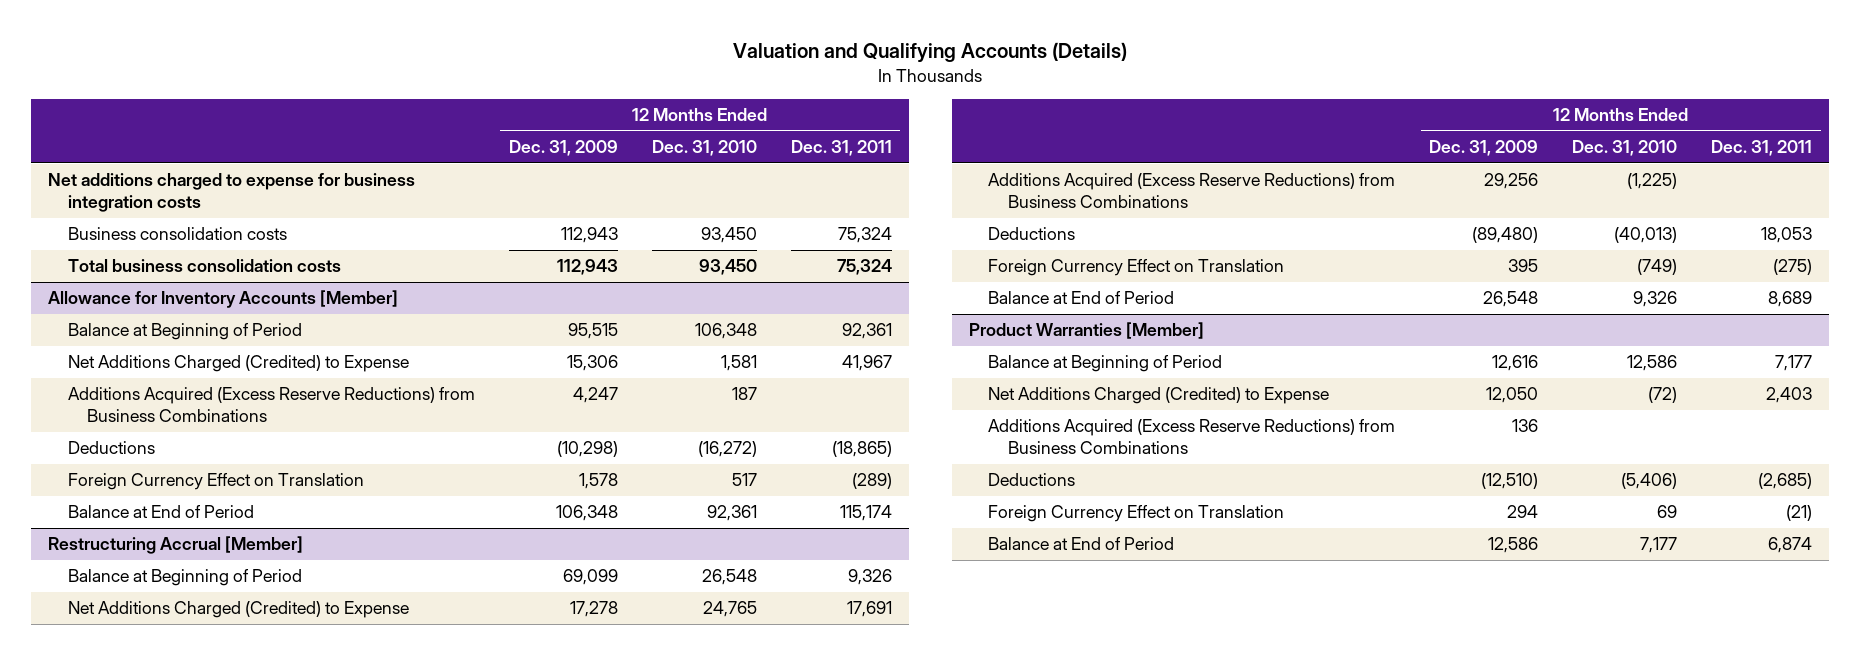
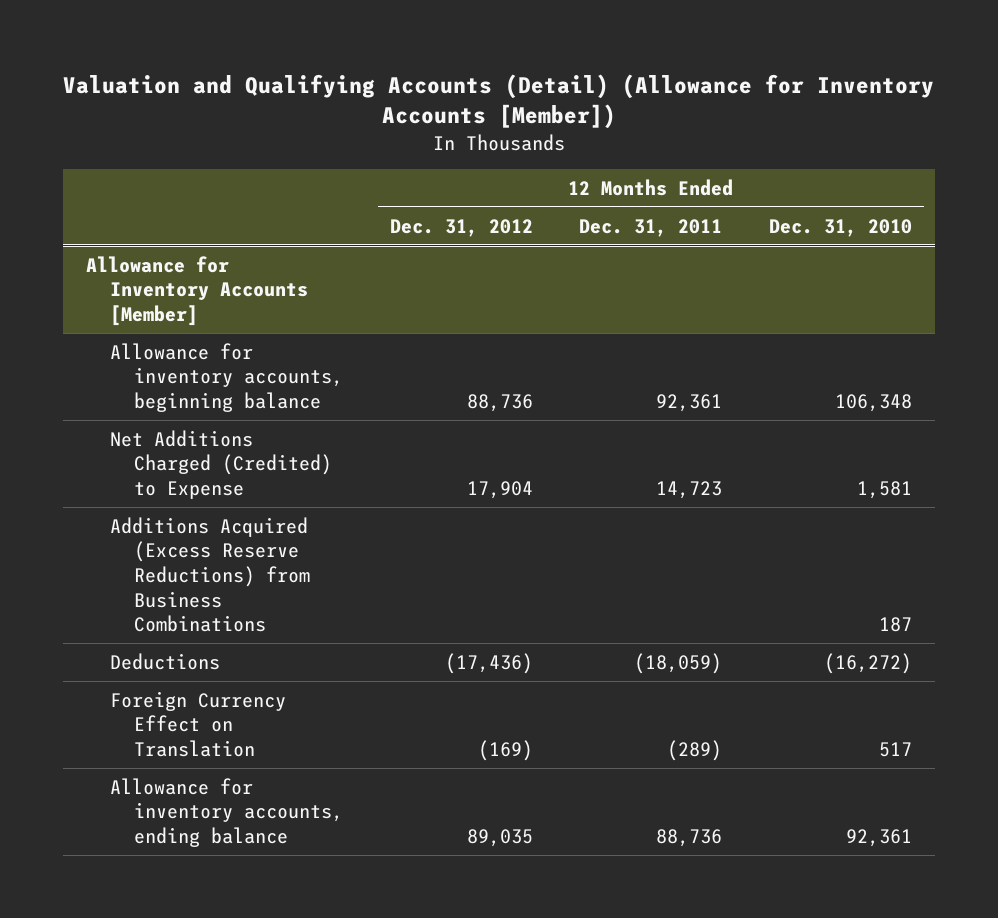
[733,42,1128,64] Valuation and Qualifying Accounts (Details) -> [63,74,935,130] Valuation and Qualifying Accounts (Detail) (Allowance for Inventory Accounts [Member])
[508,140,618,157] Dec. 31, 2009 -> none
none -> [389,218,533,237] Dec. 31, 2012
[48,173,416,213] Net additions charged to expense for business integration costs -> none
[67,227,287,241] Business consolidation costs -> none
[67,259,341,273] Total business consolidation costs -> none
[67,323,302,341] Balance at Beginning of Period -> [110,342,344,413] Allowance for inventory accounts, beginning balance
[841,355,892,372] 41,967 -> [656,481,723,500] 14,723
[831,441,892,458] (18,865) -> [634,652,723,674] (18,059)
[67,505,254,519] Balance at End of Period -> none
[48,536,304,555] Restructuring Accrual [Member] -> none
[67,569,302,587] Balance at Beginning of Period -> none
[67,601,409,619] Net Additions Charged (Credited) to Expense -> none
[988,173,1396,209] Additions Acquired (Excess Reserve Reductions) from Business Combinations -> none
[988,227,1076,241] Deductions -> none
[988,259,1285,277] Foreign Currency Effect on Translation -> none
[988,291,1175,305] Balance at End of Period -> none
[968,322,1204,340] Product Warranties [Member] -> none
[988,355,1223,373] Balance at Beginning of Period -> none
[988,387,1330,405] Net Additions Charged (Credited) to Expense -> none
[988,419,1396,455] Additions Acquired (Excess Reserve Reductions) from Business Combinations -> none
[988,473,1076,487] Deductions -> none
[988,505,1285,523] Foreign Currency Effect on Translation -> none
[988,537,1175,551] Balance at End of Period -> none
none -> [110,777,344,848] Allowance for inventory accounts, ending balance

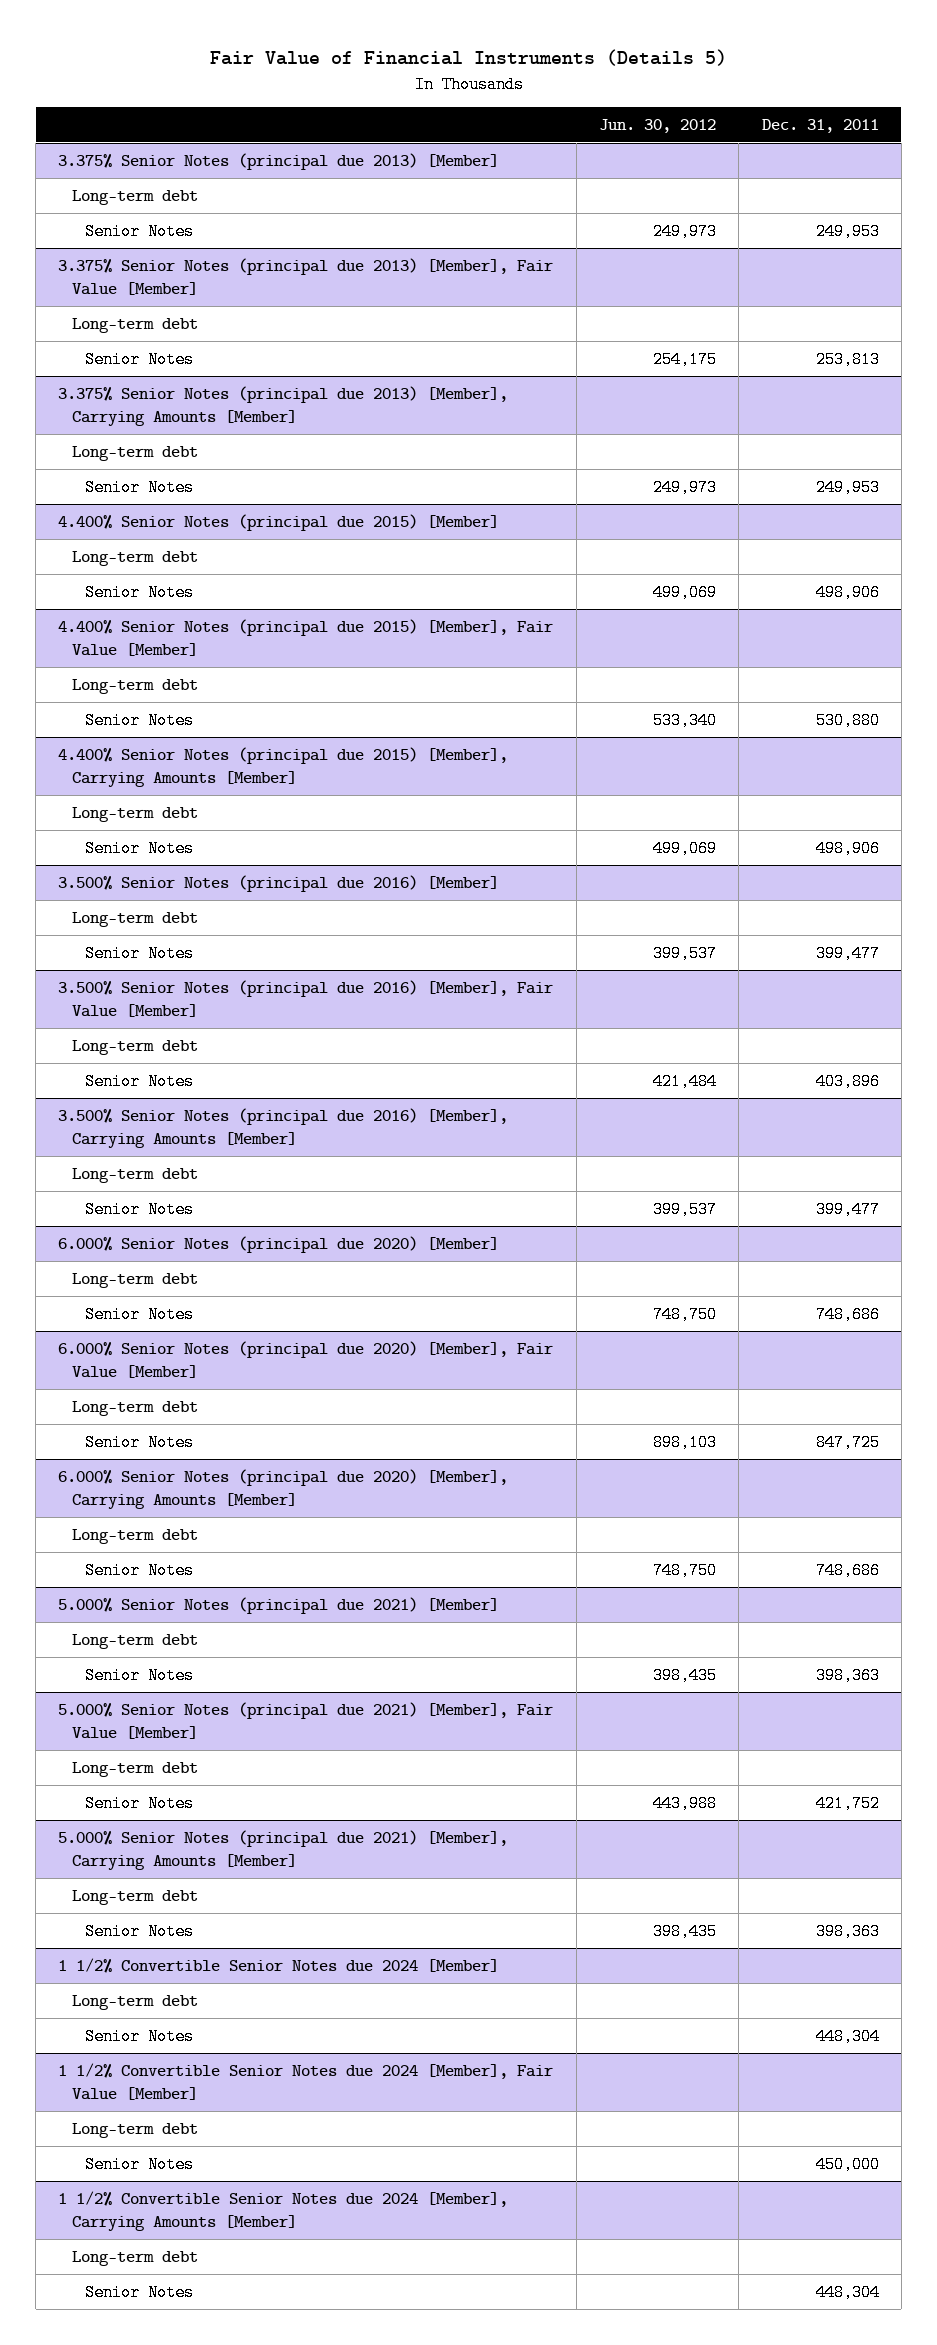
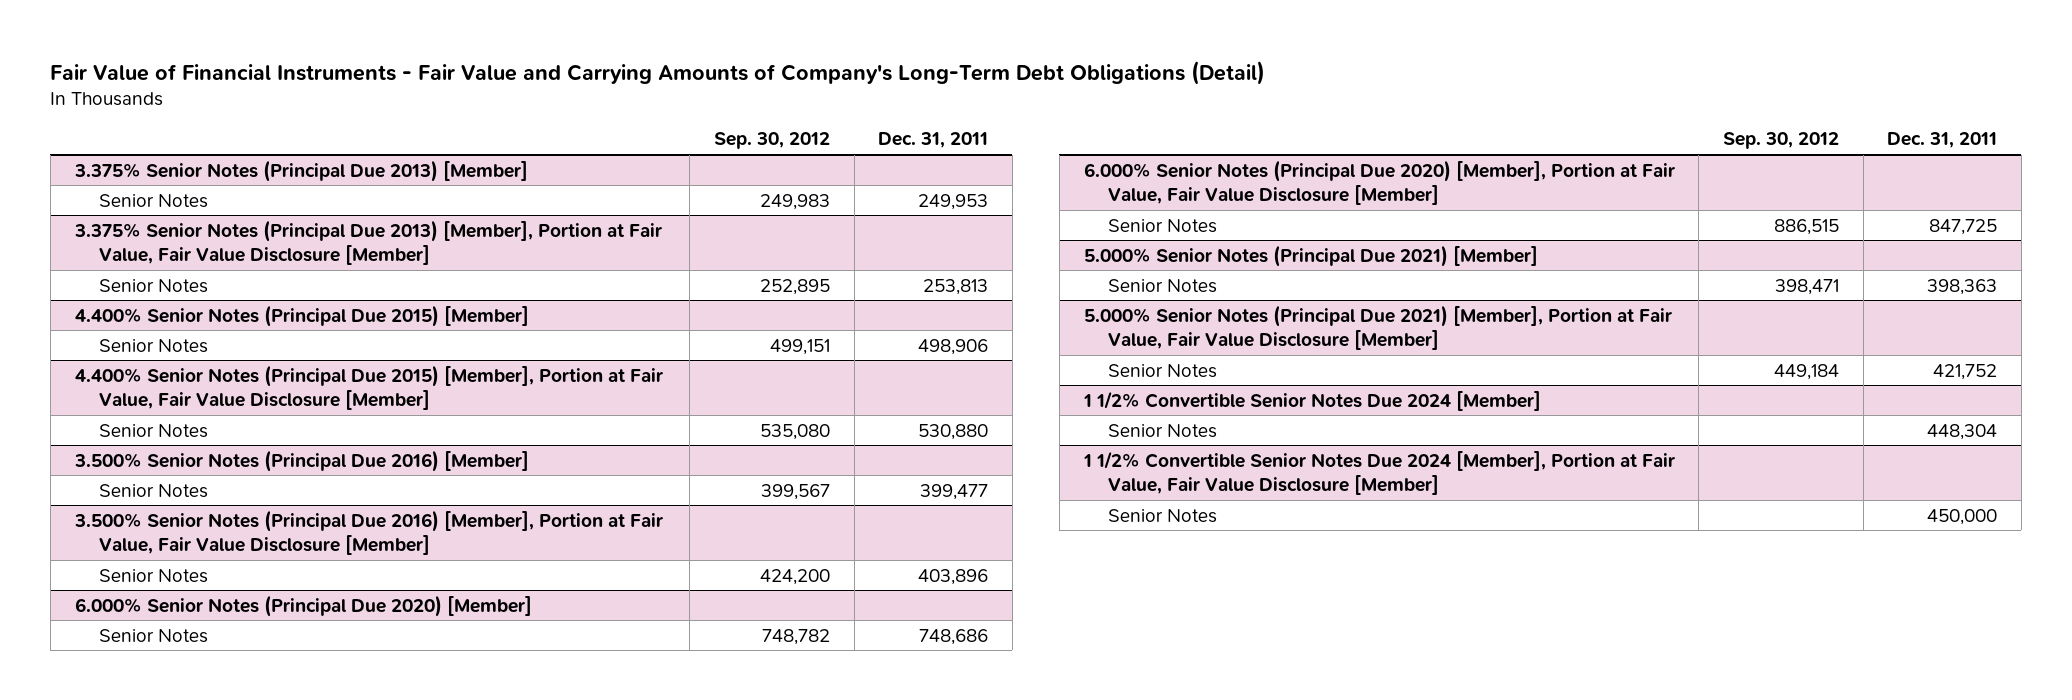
[209,48,727,66] Fair Value of Financial Instruments (Details 5) -> [50,60,1266,85] Fair Value of Financial Instruments - Fair Value and Carrying Amounts of Company's Long-Term Debt Obligations (Detail)
[599,118,717,133] Jun. 30, 2012 -> none
none -> [713,132,830,150] Sep. 30, 2012
[71,190,198,206] Long-term debt -> none
[58,153,500,171] 3.375% Senior Notes (principal due 2013) [Member] -> [73,159,528,182] 3.375% Senior Notes (Principal Due 2013) [Member]
[71,318,198,334] Long-term debt -> none
[58,258,554,296] 3.375% Senior Notes (principal due 2013) [Member], Fair Value [Member] -> [73,219,662,265] 3.375% Senior Notes (Principal Due 2013) [Member], Portion at Fair Value, Fair Value Disclosure [Member]
[58,386,509,427] 3.375% Senior Notes (principal due 2013) [Member], Carrying Amounts [Member] -> none
[71,446,198,462] Long-term debt -> none
[85,479,195,497] Senior Notes -> none
[71,551,198,567] Long-term debt -> none
[58,514,500,532] 4.400% Senior Notes (principal due 2015) [Member] -> [74,304,529,327] 4.400% Senior Notes (Principal Due 2015) [Member]
[71,679,198,695] Long-term debt -> none
[58,619,554,657] 4.400% Senior Notes (principal due 2015) [Member], Fair Value [Member] -> [74,364,663,410] 4.400% Senior Notes (Principal Due 2015) [Member], Portion at Fair Value, Fair Value Disclosure [Member]
[58,747,509,788] 4.400% Senior Notes (principal due 2015) [Member], Carrying Amounts [Member] -> none
[71,807,198,823] Long-term debt -> none
[85,840,195,858] Senior Notes -> none
[71,912,198,928] Long-term debt -> none
[58,875,500,893] 3.500% Senior Notes (principal due 2016) [Member] -> [73,449,529,472] 3.500% Senior Notes (Principal Due 2016) [Member]
[71,1040,198,1056] Long-term debt -> none
[58,980,554,1018] 3.500% Senior Notes (principal due 2016) [Member], Fair Value [Member] -> [73,509,663,555] 3.500% Senior Notes (Principal Due 2016) [Member], Portion at Fair Value, Fair Value Disclosure [Member]
[58,1108,509,1149] 3.500% Senior Notes (principal due 2016) [Member], Carrying Amounts [Member] -> none
[71,1168,198,1184] Long-term debt -> none
[85,1201,195,1219] Senior Notes -> none
[71,1273,198,1289] Long-term debt -> none
[58,1236,500,1254] 6.000% Senior Notes (principal due 2020) [Member] -> [74,594,532,617] 6.000% Senior Notes (Principal Due 2020) [Member]
[71,1401,198,1417] Long-term debt -> none
[58,1341,554,1379] 6.000% Senior Notes (principal due 2020) [Member], Fair Value [Member] -> [1083,159,1675,205] 6.000% Senior Notes (Principal Due 2020) [Member], Portion at Fair Value, Fair Value Disclosure [Member]
[58,1469,509,1510] 6.000% Senior Notes (principal due 2020) [Member], Carrying Amounts [Member] -> none
[71,1529,198,1545] Long-term debt -> none
[85,1562,195,1580] Senior Notes -> none
[71,1634,198,1650] Long-term debt -> none
[58,1597,500,1615] 5.000% Senior Notes (principal due 2021) [Member] -> [1083,244,1538,267] 5.000% Senior Notes (Principal Due 2021) [Member]
[71,1762,198,1778] Long-term debt -> none
[58,1702,554,1740] 5.000% Senior Notes (principal due 2021) [Member], Fair Value [Member] -> [1083,304,1672,350] 5.000% Senior Notes (Principal Due 2021) [Member], Portion at Fair Value, Fair Value Disclosure [Member]
[58,1830,509,1871] 5.000% Senior Notes (principal due 2021) [Member], Carrying Amounts [Member] -> none
[71,1890,198,1906] Long-term debt -> none
[85,1923,195,1941] Senior Notes -> none
[71,1995,198,2011] Long-term debt -> none
[58,1958,500,1975] 1 1/2% Convertible Senior Notes due 2024 [Member] -> [1082,390,1541,411] 1 1/2% Convertible Senior Notes Due 2024 [Member]
[71,2123,198,2139] Long-term debt -> none
[58,2063,554,2101] 1 1/2% Convertible Senior Notes due 2024 [Member], Fair Value [Member] -> [1082,450,1675,495] 1 1/2% Convertible Senior Notes Due 2024 [Member], Portion at Fair Value, Fair Value Disclosure [Member]
[58,2191,509,2232] 1 1/2% Convertible Senior Notes due 2024 [Member], Carrying Amounts [Member] -> none
[71,2251,198,2267] Long-term debt -> none
[85,2284,195,2302] Senior Notes -> none

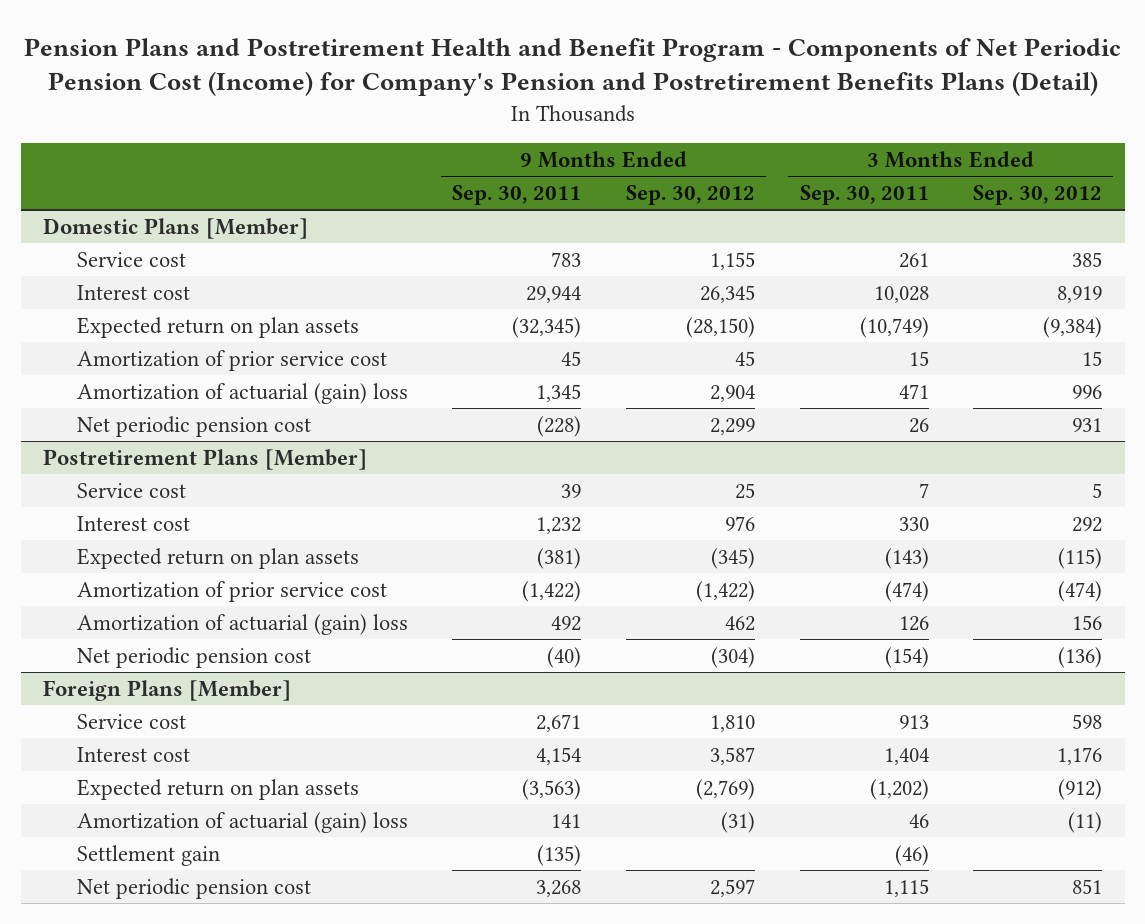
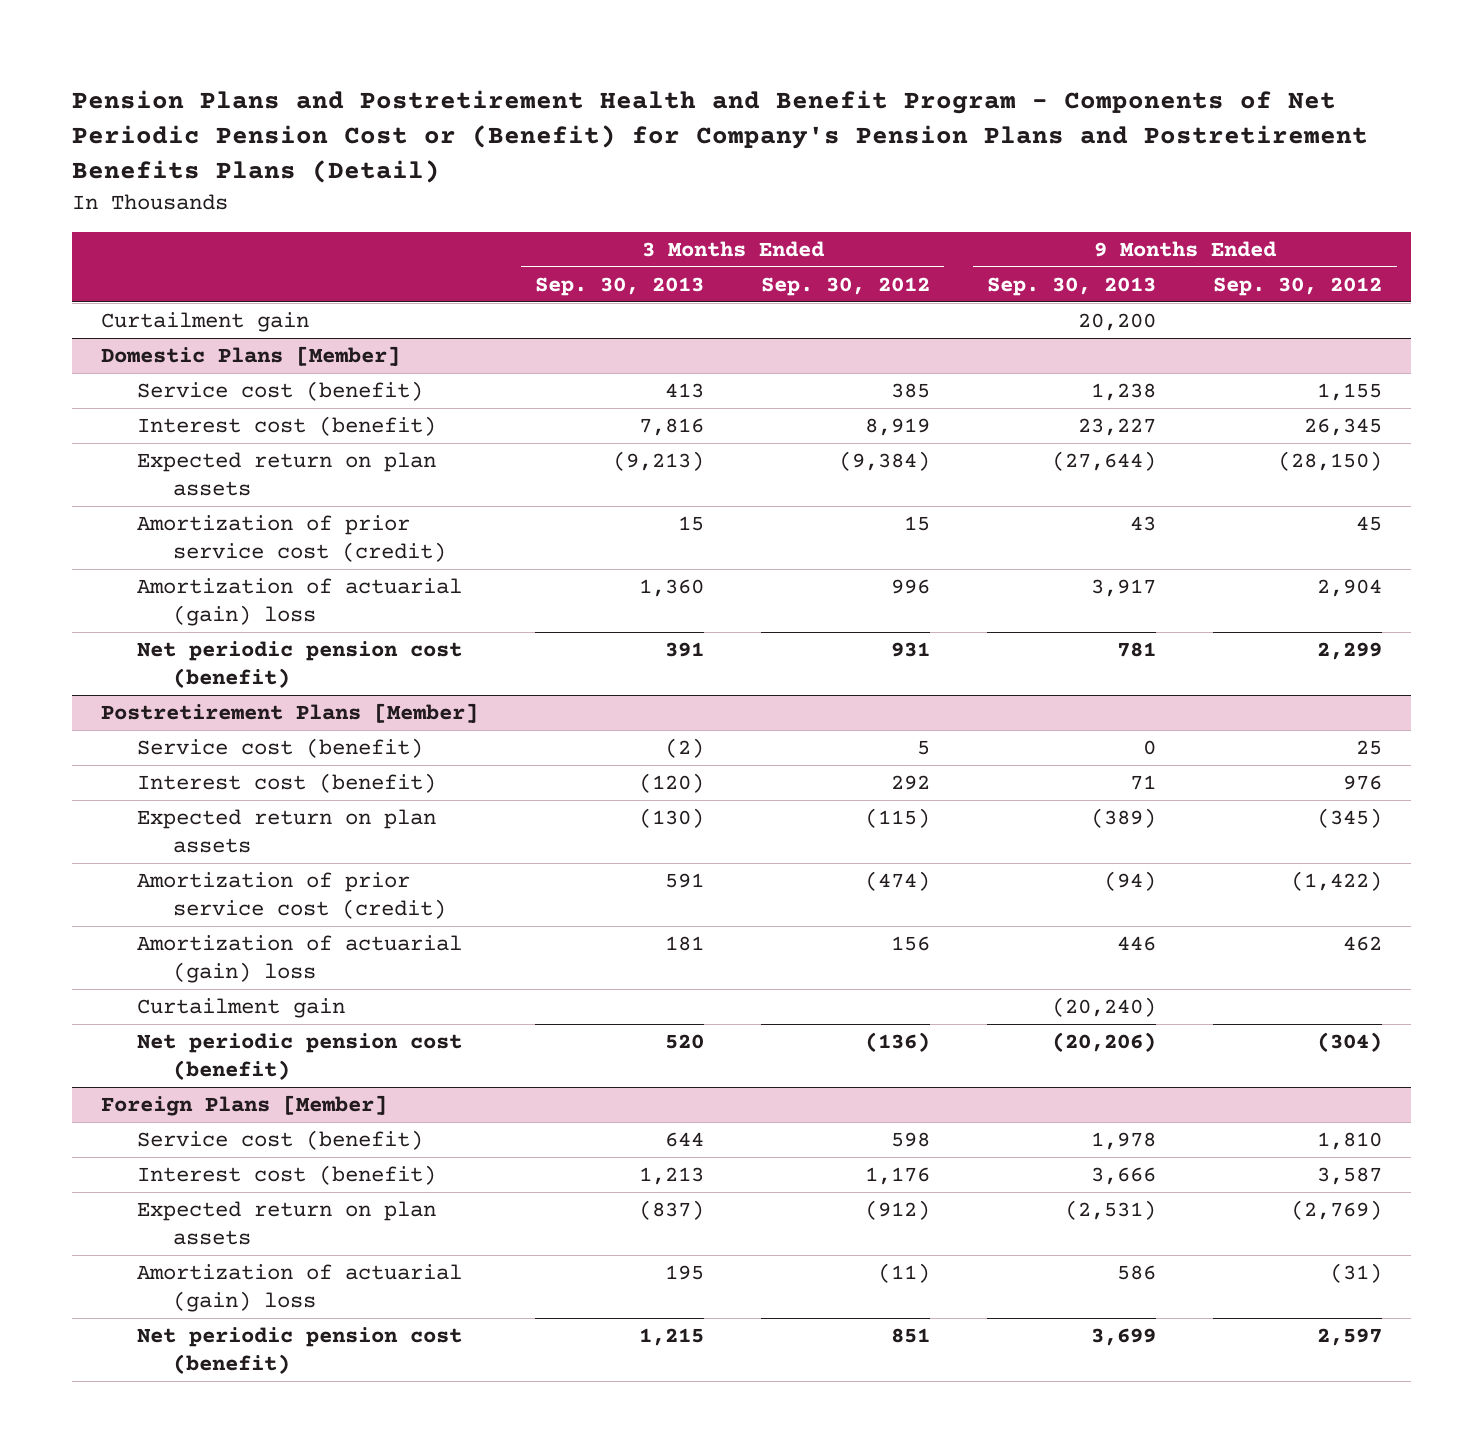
[23,37,1121,97] Pension Plans and Postretirement Health and Benefit Program - Components of Net Periodic Pension Cost (Income) for Company's Pension and Postretirement Benefits Plans (Detail) -> [72,89,1369,184] Pension Plans and Postretirement Health and Benefit Program - Components of Net Periodic Pension Cost or (Benefit) for Company's Pension Plans and Postretirement Benefits Plans (Detail)
[452,185,582,206] Sep. 30, 2011 -> none
[799,185,929,206] Sep. 30, 2011 -> none
none -> [535,276,705,296] Sep. 30, 2013
none -> [987,276,1157,296] Sep. 30, 2013
none -> [100,312,309,333] Curtailment gain
[76,251,186,267] Service cost -> [137,381,424,402] Service cost (benefit)
[76,284,190,300] Interest cost -> [137,416,437,437] Interest cost (benefit)
[76,349,387,371] Amortization of prior service cost -> [137,515,447,562] Amortization of prior service cost (credit)
[76,415,311,437] Net periodic pension cost -> [137,641,463,688] Net periodic pension cost (benefit)
[76,482,186,498] Service cost -> [137,738,424,759] Service cost (benefit)
[76,515,190,531] Interest cost -> [137,773,437,794] Interest cost (benefit)
[76,580,387,602] Amortization of prior service cost -> [137,872,447,919] Amortization of prior service cost (credit)
none -> [137,998,346,1019] Curtailment gain
[76,646,311,668] Net periodic pension cost -> [137,1033,463,1080] Net periodic pension cost (benefit)
[76,713,186,729] Service cost -> [137,1130,424,1151] Service cost (benefit)
[76,746,190,762] Interest cost -> [137,1165,437,1186] Interest cost (benefit)
[76,844,220,866] Settlement gain -> none
[76,877,311,899] Net periodic pension cost -> [137,1327,463,1374] Net periodic pension cost (benefit)

